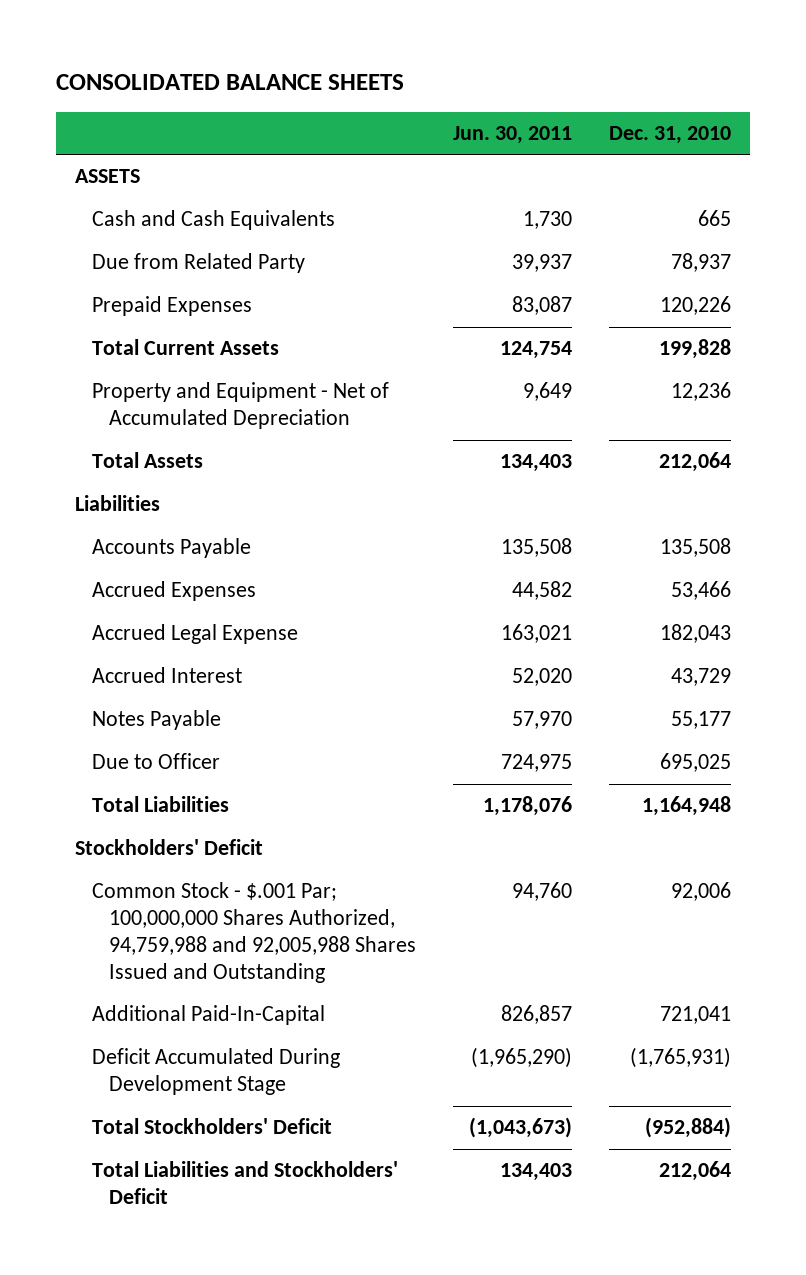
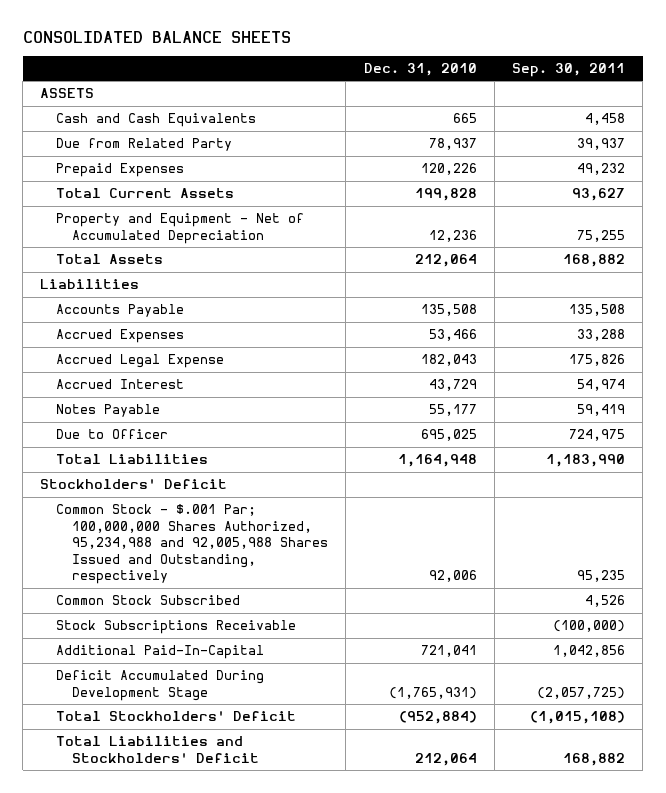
[453,126,573,145] Jun. 30, 2011 -> none
none -> [512,62,626,77] Sep. 30, 2011
[92,882,417,983] Common Stock - $.001 Par; 100,000,000 Shares Authorized, 94,759,988 and 92,005,988 Shares Issued and Outstanding -> [56,504,328,585] Common Stock - $.001 Par; 100,000,000 Shares Authorized, 95,234,988 and 92,005,988 Shares Issued and Outstanding, respectively
none -> [56,595,241,606] Common Stock Subscribed
none -> [56,620,297,635] Stock Subscriptions Receivable

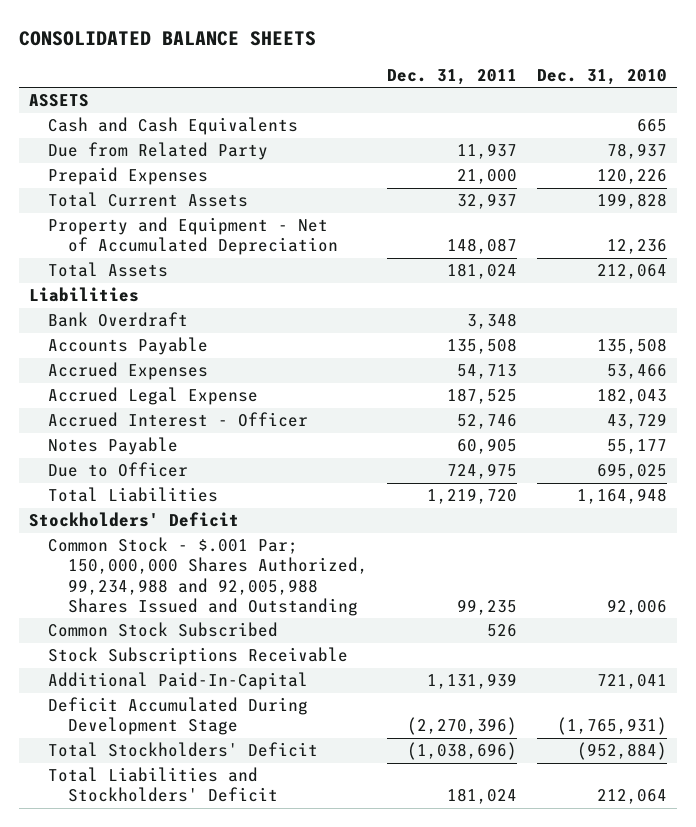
[512,62,626,77] Sep. 30, 2011 -> none
none -> [387,68,518,85] Dec. 31, 2011
none -> [48,312,189,328] Bank Overdraft
[56,379,185,390] Accrued Interest -> [48,412,309,428] Accrued Interest - Officer
[56,504,328,585] Common Stock - $.001 Par; 100,000,000 Shares Authorized, 95,234,988 and 92,005,988 Shares Issued and Outstanding, respectively -> [48,537,368,616] Common Stock - $.001 Par; 150,000,000 Shares Authorized, 99,234,988 and 92,005,988 Shares Issued and Outstanding

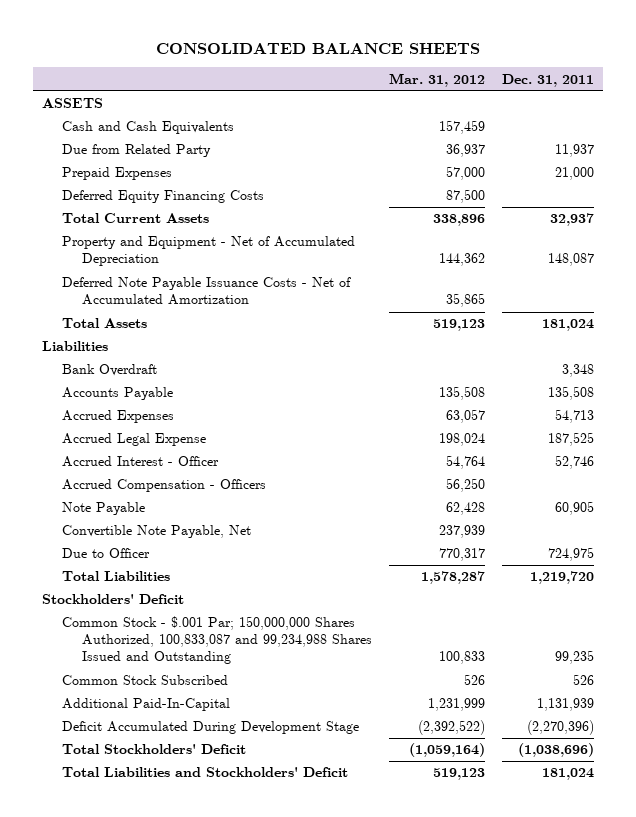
[537,68,668,85] Dec. 31, 2010 -> none
none -> [389,72,486,87] Mar. 31, 2012
none -> [61,190,264,204] Deferred Equity Financing Costs
none -> [61,277,351,306] Deferred Note Payable Issuance Costs - Net of Accumulated Amortization
none -> [61,479,266,493] Accrued Compensation - Officers
[48,437,179,456] Notes Payable -> [61,502,145,516] Note Payable
none -> [61,525,251,539] Convertible Note Payable, Net
[48,537,368,616] Common Stock - $.001 Par; 150,000,000 Shares Authorized, 99,234,988 and 92,005,988 Shares Issued and Outstanding -> [61,616,372,665] Common Stock - $.001 Par; 150,000,000 Shares Authorized, 100,833,087 and 99,234,988 Shares Issued and Outstanding
[48,647,349,666] Stock Subscriptions Receivable -> none

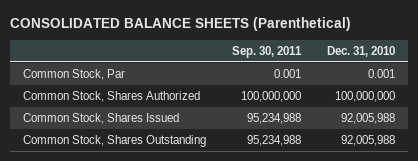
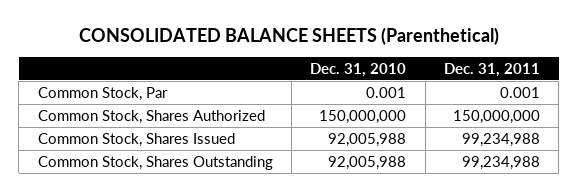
[232,45,303,58] Sep. 30, 2011 -> none
none -> [443,62,540,77] Dec. 31, 2011
[335,91,396,103] 100,000,000 -> [319,109,407,124] 150,000,000

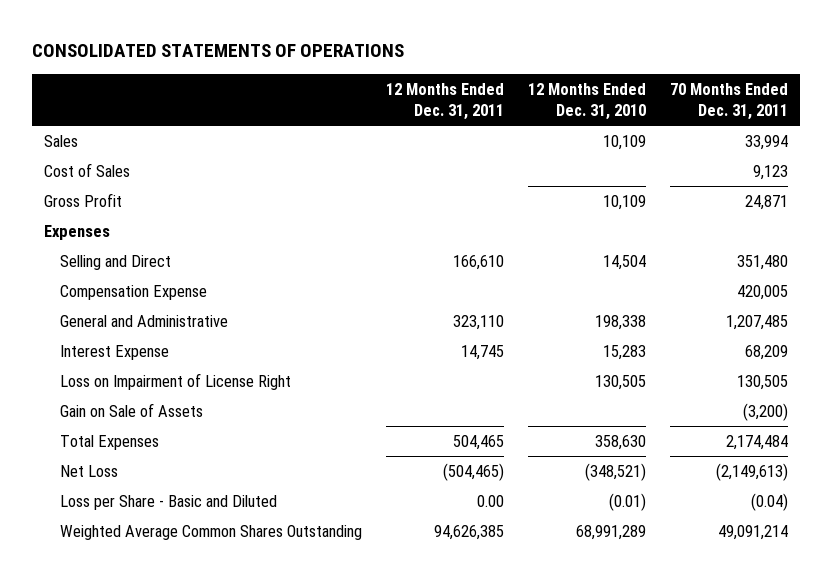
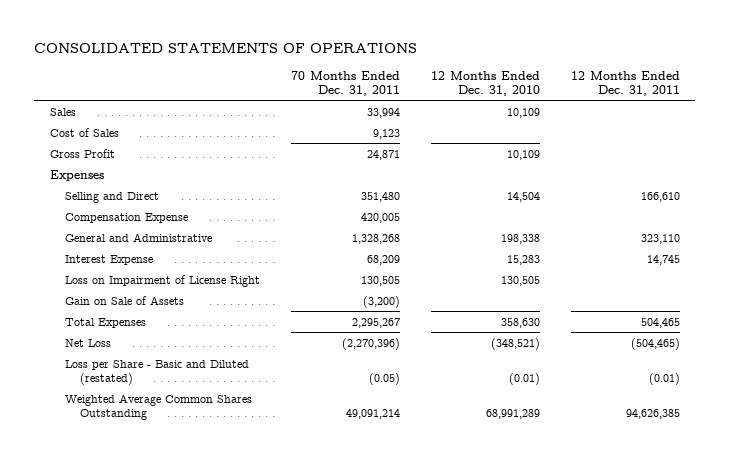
[726,314,789,330] 1,207,485 -> [351,233,400,244] 1,328,268
[726,434,789,450] 2,174,484 -> [351,317,400,328] 2,295,267
[716,462,789,481] (2,149,613) -> [341,337,400,350] (2,270,396)
[60,494,278,510] Loss per Share - Basic and Diluted -> [64,359,249,385] Loss per Share - Basic and Diluted (restated)
[477,494,505,507] 0.00 -> [648,372,680,385] (0.01)
[751,492,789,511] (0.04) -> [368,372,400,385] (0.05)

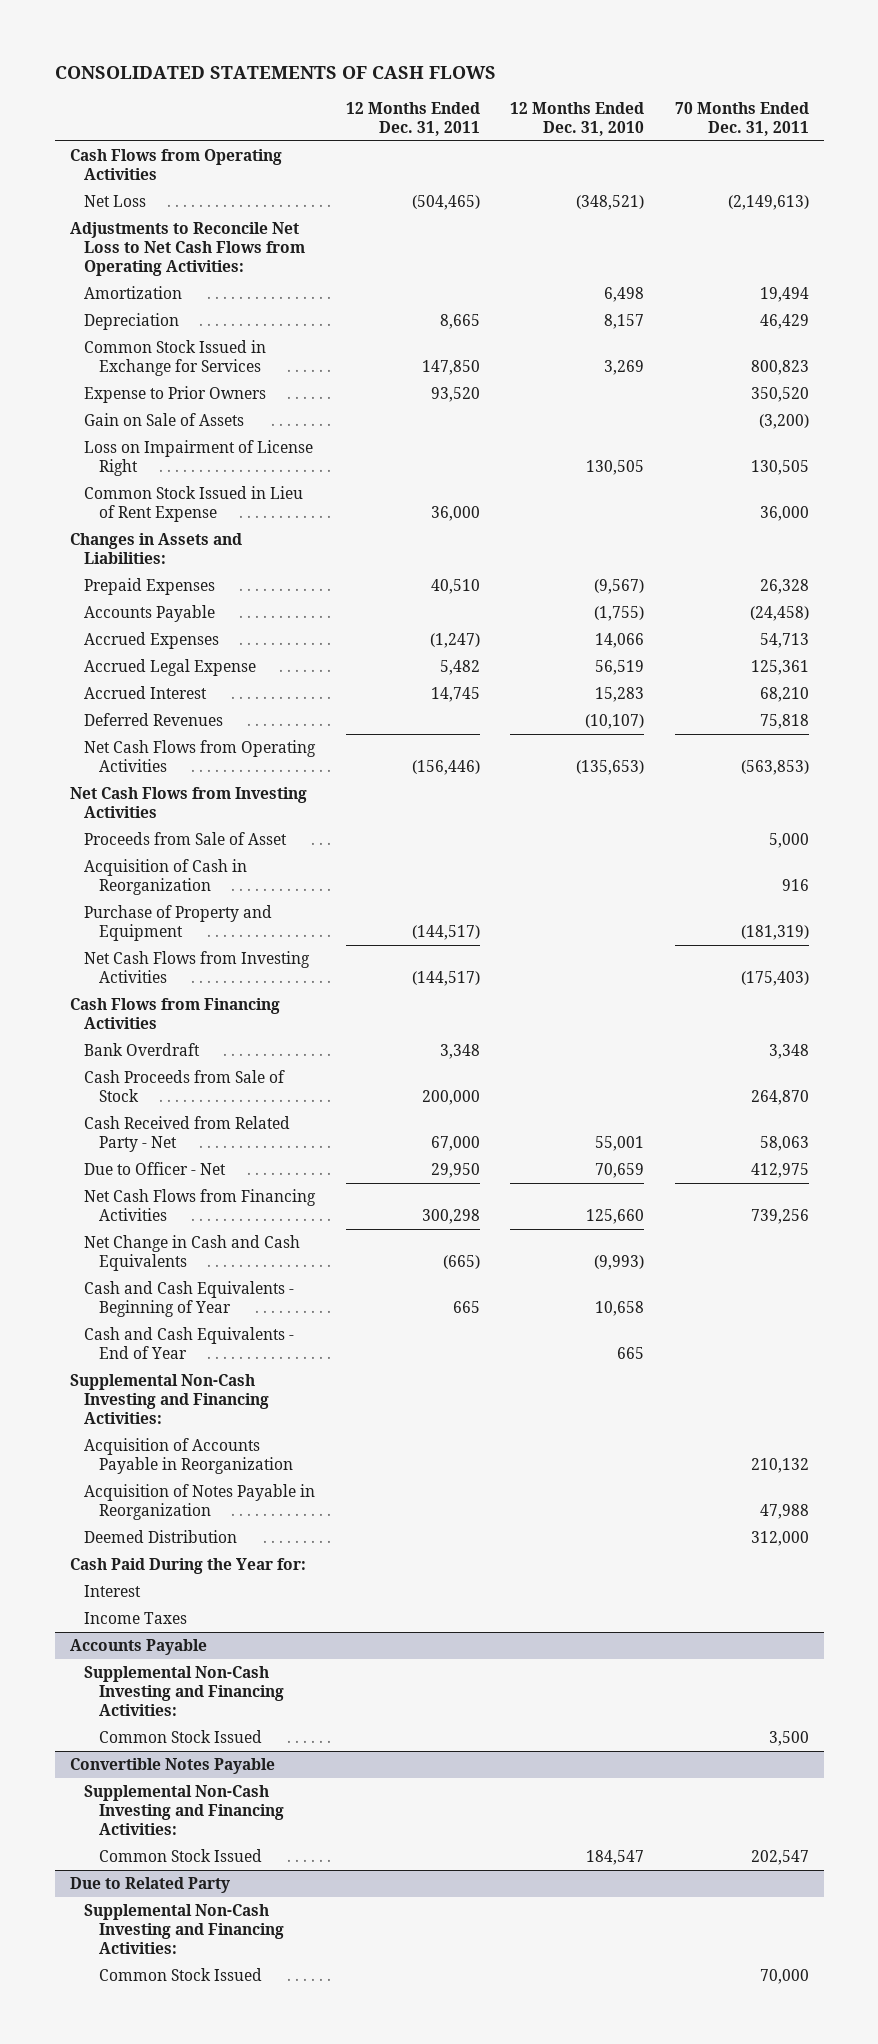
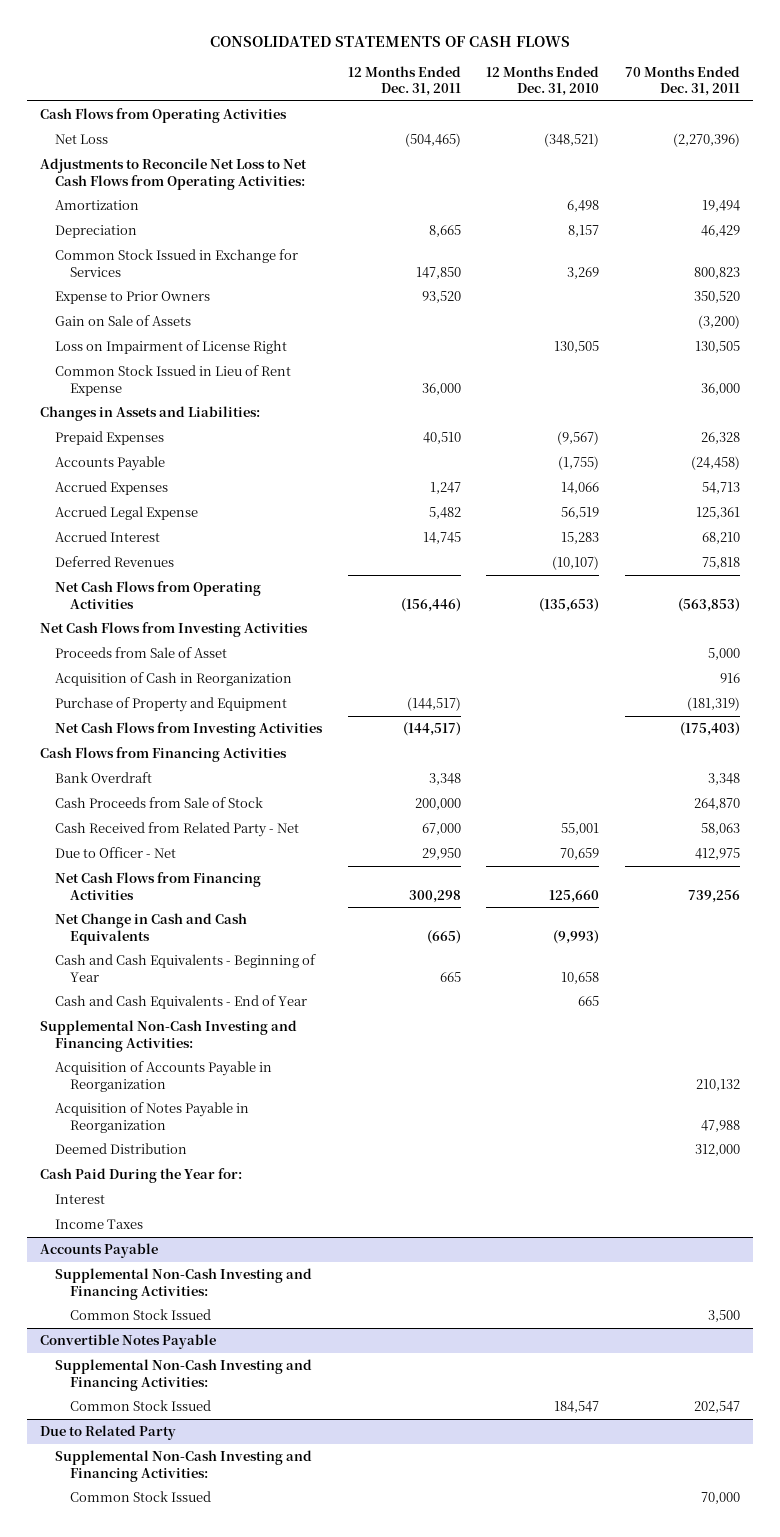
[727,195,809,211] (2,149,613) -> [672,133,740,148] (2,270,396)
[429,633,480,649] (1,247) -> [429,482,461,495] 1,247

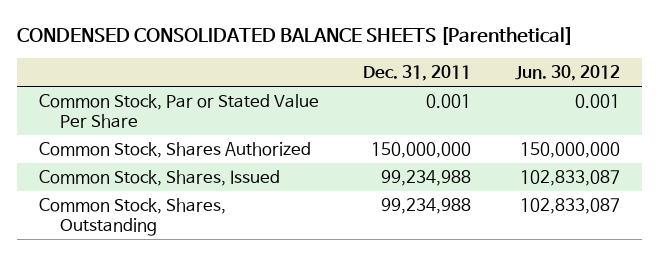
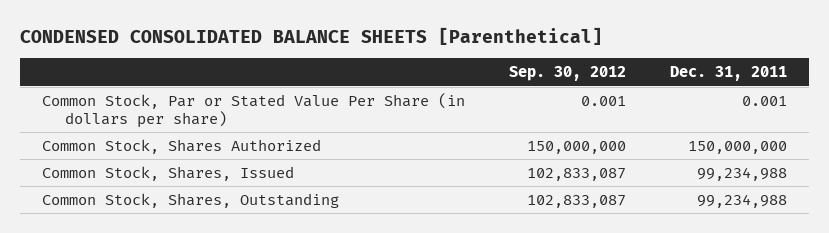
[515,65,621,82] Jun. 30, 2012 -> none
none -> [508,66,626,82] Sep. 30, 2012
[38,93,319,128] Common Stock, Par or Stated Value Per Share -> [41,92,465,128] Common Stock, Par or Stated Value Per Share (in dollars per share)

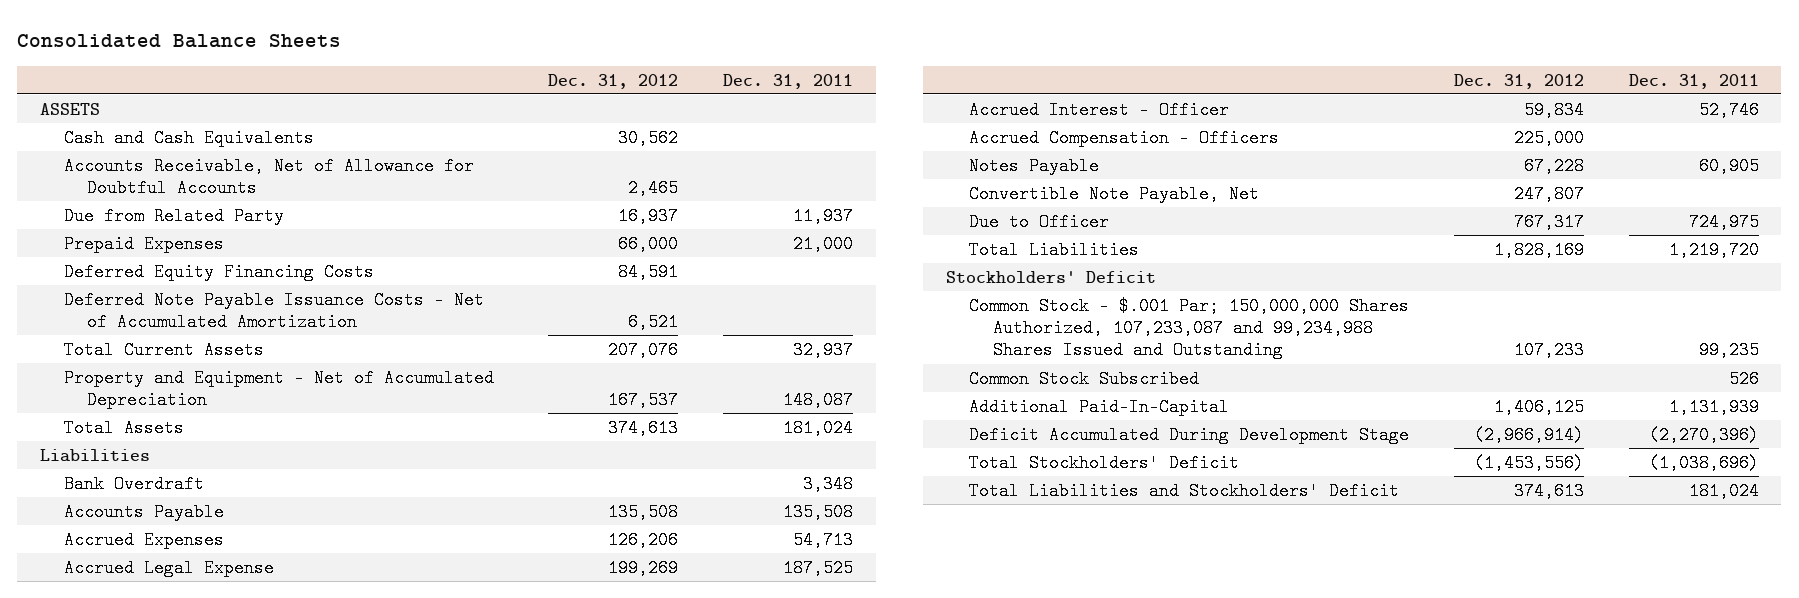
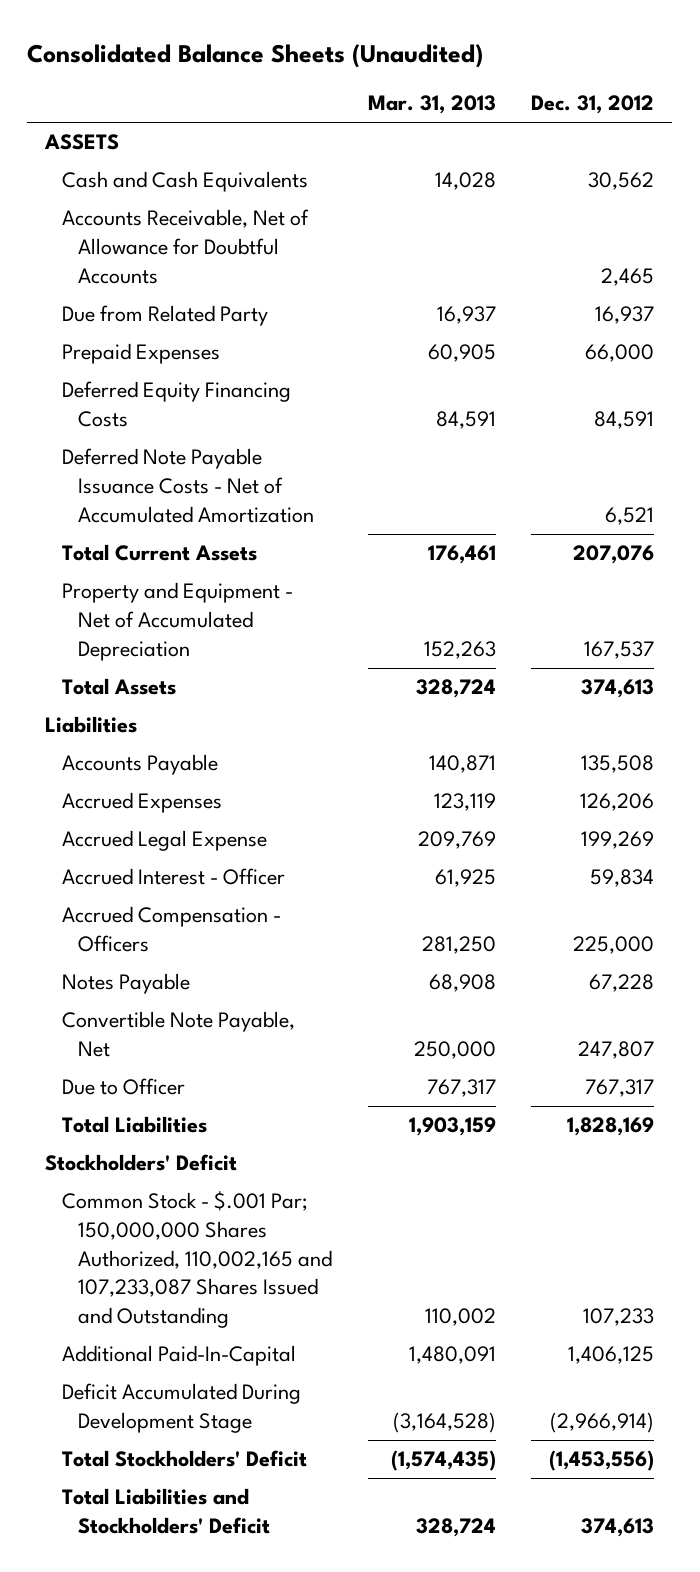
[17,33,342,48] Consolidated Balance Sheets -> [27,43,484,68] Consolidated Balance Sheets (Unaudited)
[723,73,854,89] Dec. 31, 2011 -> none
none -> [367,95,496,115] Mar. 31, 2013
[63,474,204,493] Bank Overdraft -> none
[969,369,1200,388] Common Stock Subscribed -> none
[969,296,1410,360] Common Stock - $.001 Par; 150,000,000 Shares Authorized, 107,233,087 and 99,234,988 Shares Issued and Outstanding -> [61,1191,333,1329] Common Stock - $.001 Par; 150,000,000 Shares Authorized, 110,002,165 and 107,233,087 Shares Issued and Outstanding

